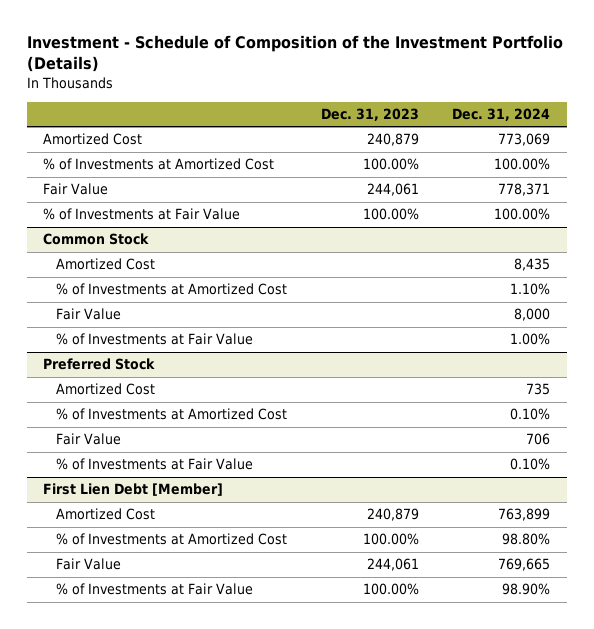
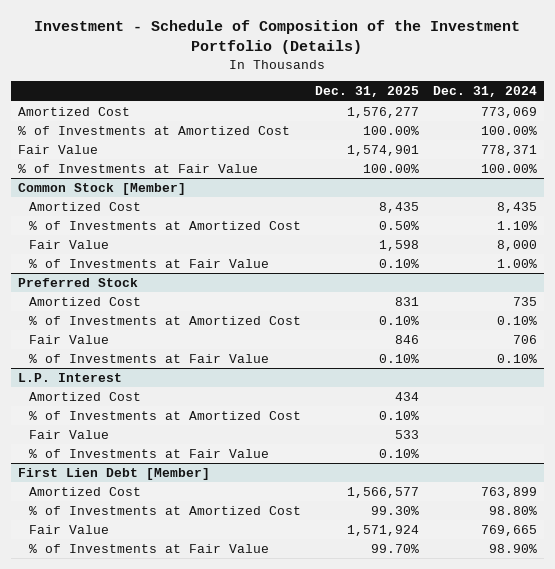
[320,108,419,122] Dec. 31, 2023 -> none
none -> [314,86,419,98] Dec. 31, 2025
[43,233,150,246] Common Stock -> [17,182,186,195] Common Stock [Member]
none -> [17,372,122,382] L.P. Interest
none -> [28,391,141,401] Amortized Cost
none -> [28,410,301,420] % of Investments at Amortized Cost
none -> [28,429,109,439] Fair Value
none -> [28,448,269,458] % of Investments at Fair Value

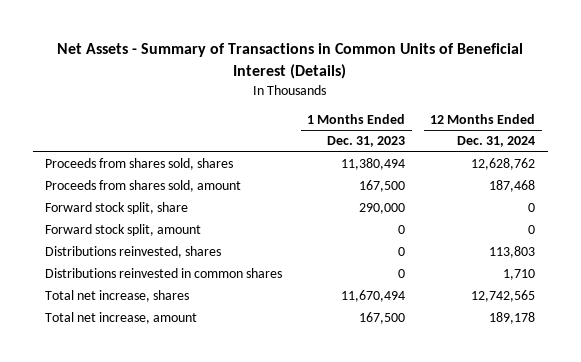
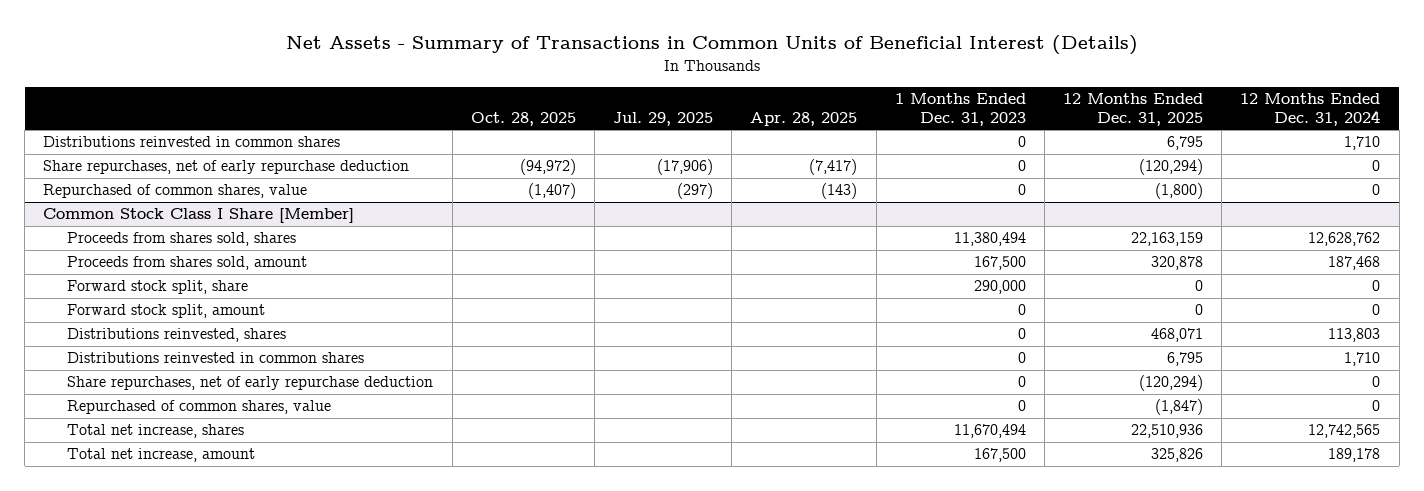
none -> [470,112,576,127] Oct. 28, 2025
none -> [613,112,714,127] Jul. 29, 2025
none -> [750,112,858,127] Apr. 28, 2025
none -> [1063,93,1204,127] 12 Months Ended Dec. 31, 2025
none -> [43,136,341,148] Distributions reinvested in common shares
none -> [43,160,410,175] Share repurchases, net of early repurchase deduction
none -> [43,184,308,199] Repurchased of common shares, value
none -> [43,208,355,224] Common Stock Class I Share [Member]
none -> [67,376,434,391] Share repurchases, net of early repurchase deduction
none -> [67,400,332,415] Repurchased of common shares, value

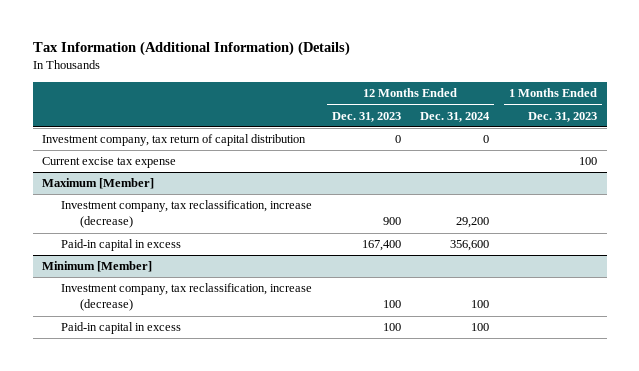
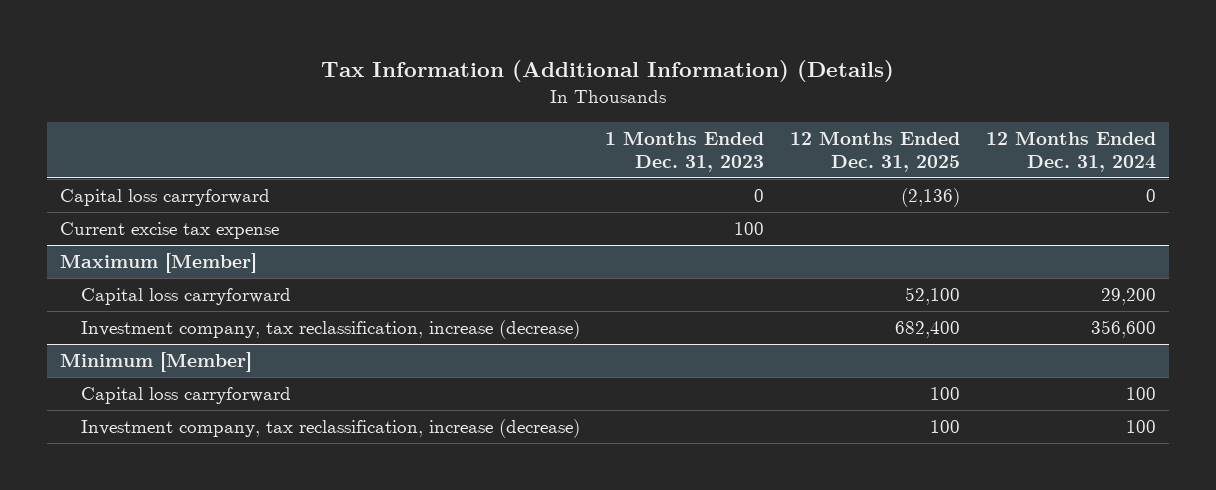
[331,111,401,122] Dec. 31, 2023 -> none
none -> [790,130,961,173] 12 Months Ended Dec. 31, 2025
[42,134,307,147] Investment company, tax return of capital distribution -> none
none -> [60,188,271,206] Capital loss carryforward
[61,239,182,252] Paid-in capital in excess -> none
none -> [80,287,291,305] Capital loss carryforward
[456,217,490,229] 29,200 -> [1090,319,1156,338] 356,600
none -> [80,386,291,404] Capital loss carryforward
[61,322,182,335] Paid-in capital in excess -> none

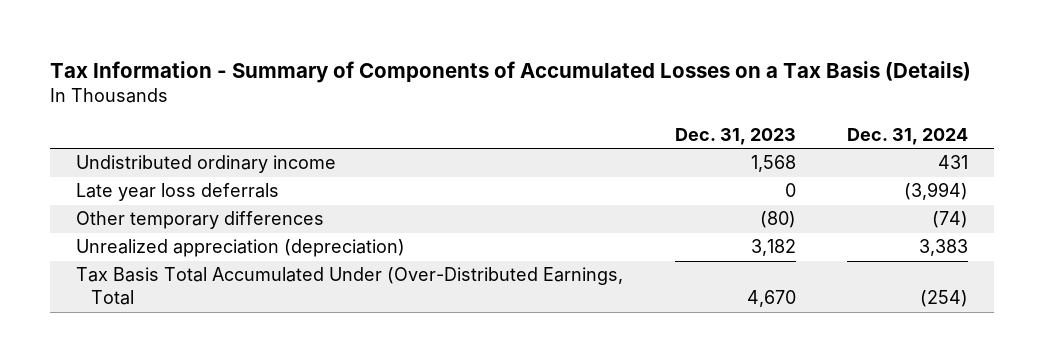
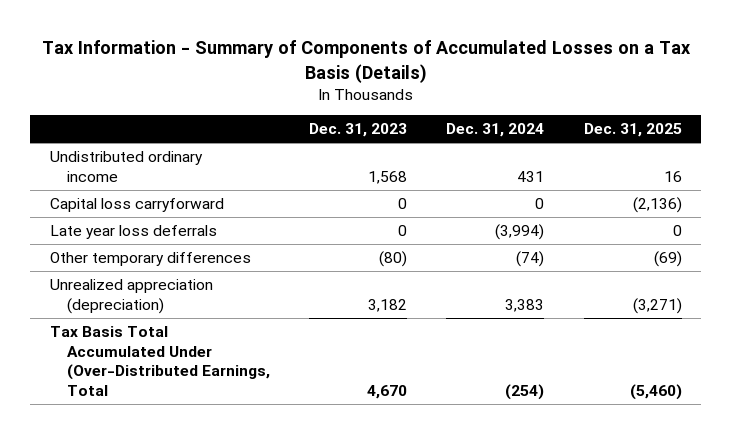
none -> [583,123,682,138] Dec. 31, 2025
none -> [50,198,225,213] Capital loss carryforward

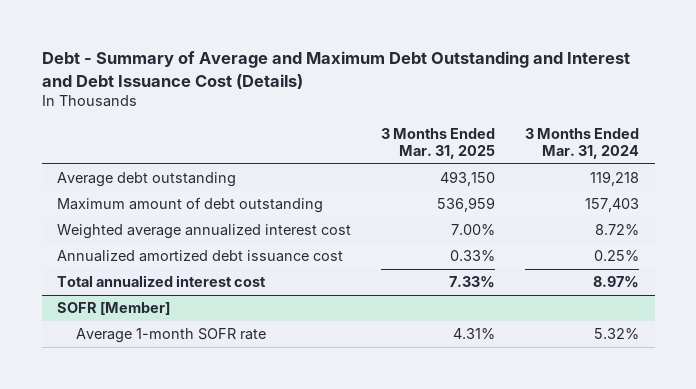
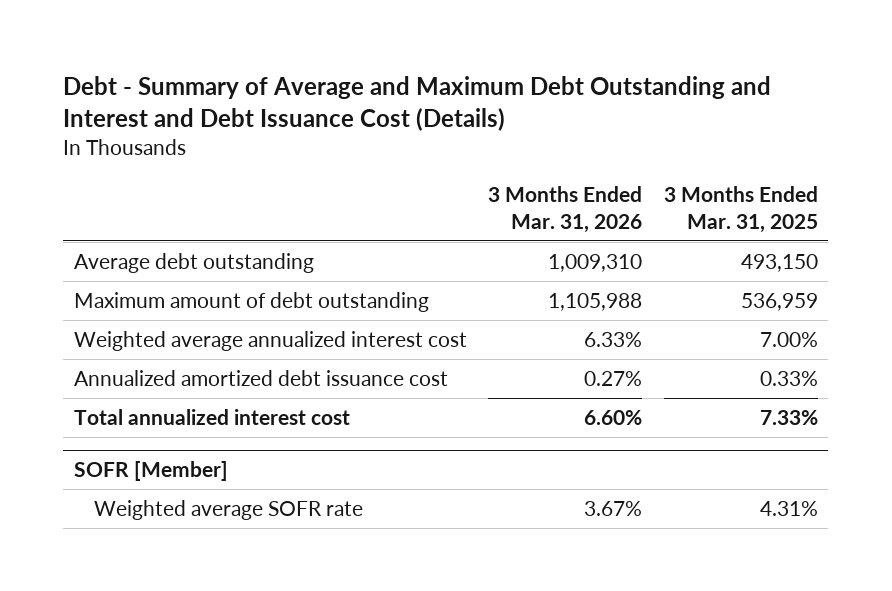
[525,127,640,159] 3 Months Ended Mar. 31, 2024 -> none
none -> [488,186,643,233] 3 Months Ended Mar. 31, 2026
[76,328,267,344] Average 1-month SOFR rate -> [93,499,363,520] Weighted average SOFR rate

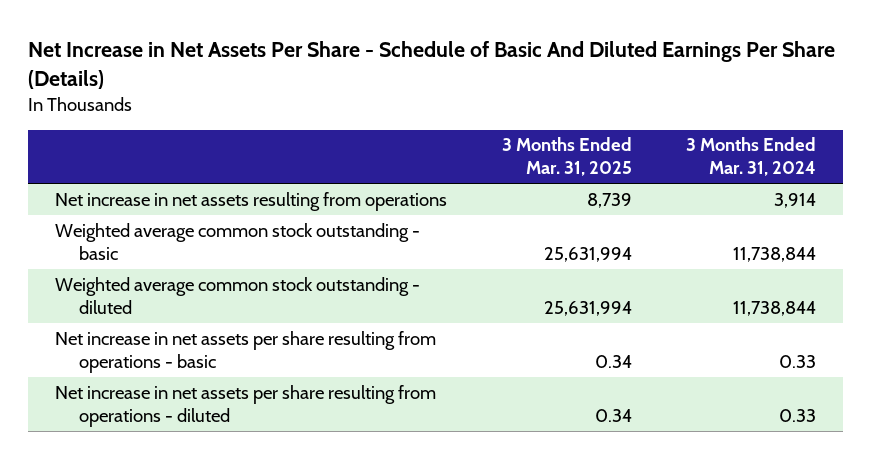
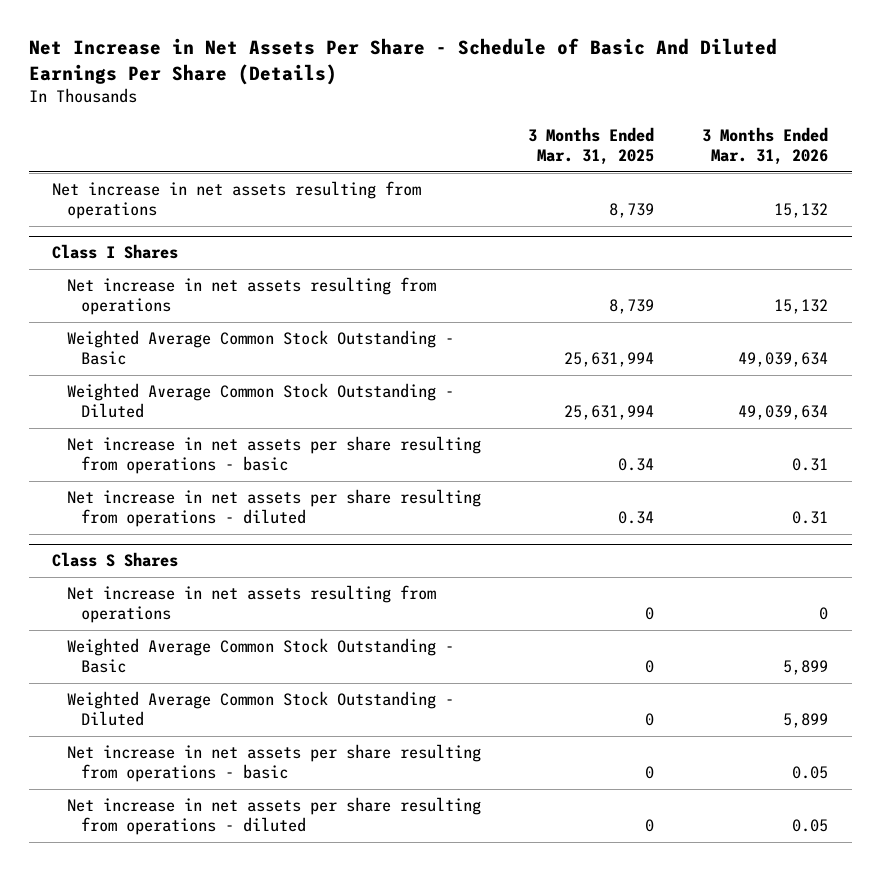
[686,137,817,177] 3 Months Ended Mar. 31, 2024 -> none
none -> [702,126,829,166] 3 Months Ended Mar. 31, 2026
none -> [52,244,179,260] Class I Shares
none -> [66,277,436,316] Net increase in net assets resulting from operations
[55,222,421,260] Weighted average common stock outstanding - basic -> [66,330,454,366] Weighted Average Common Stock Outstanding - Basic
[55,276,421,314] Weighted average common stock outstanding - diluted -> [66,383,454,419] Weighted Average Common Stock Outstanding - Diluted
none -> [52,552,179,568] Class S Shares
none -> [66,585,436,624] Net increase in net assets resulting from operations
none -> [66,638,454,674] Weighted Average Common Stock Outstanding - Basic
none -> [66,691,454,727] Weighted Average Common Stock Outstanding - Diluted
none -> [66,744,481,783] Net increase in net assets per share resulting from operations - basic
none -> [66,797,481,836] Net increase in net assets per share resulting from operations - diluted

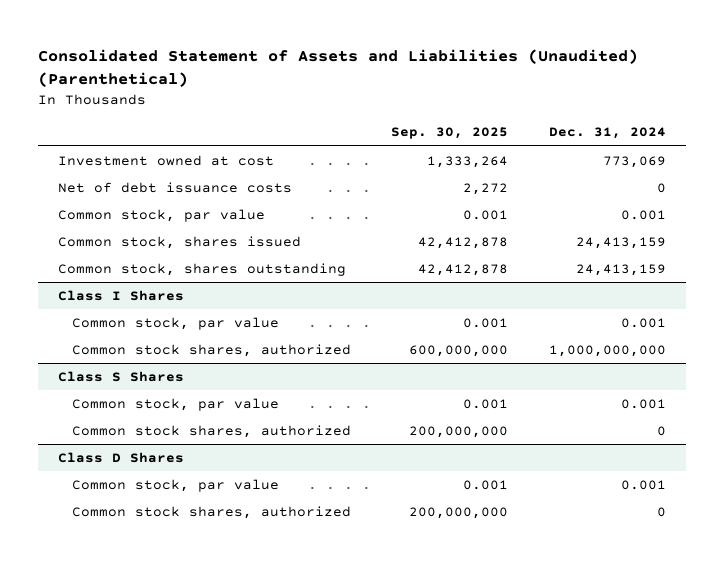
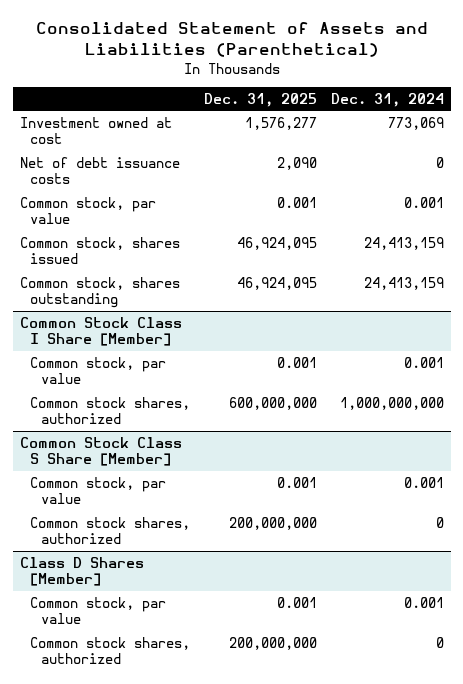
[38,49,639,87] Consolidated Statement of Assets and Liabilities (Unaudited) (Parenthetical) -> [35,21,428,58] Consolidated Statement of Assets and Liabilities (Parenthetical)
[391,127,509,140] Sep. 30, 2025 -> none
none -> [203,93,317,108] Dec. 31, 2025
[58,289,185,301] Class I Shares -> [19,316,182,347] Common Stock Class I Share [Member]
[58,370,185,382] Class S Shares -> [19,436,182,467] Common Stock Class S Share [Member]
[58,451,185,463] Class D Shares -> [19,556,144,587] Class D Shares [Member]

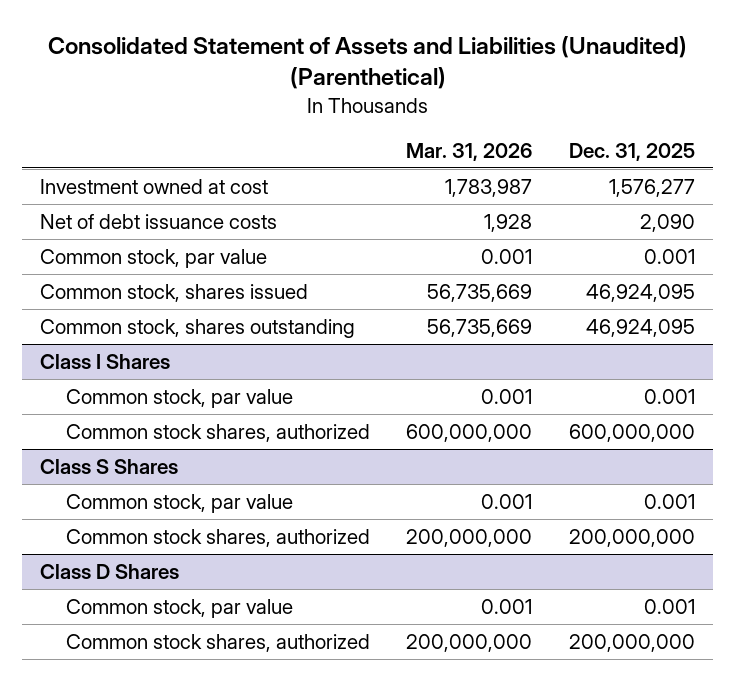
[35,21,428,58] Consolidated Statement of Assets and Liabilities (Parenthetical) -> [47,35,687,90] Consolidated Statement of Assets and Liabilities (Unaudited) (Parenthetical)
[330,93,444,108] Dec. 31, 2024 -> none
none -> [406,142,533,161] Mar. 31, 2026
[19,316,182,347] Common Stock Class I Share [Member] -> [40,353,171,369] Class I Shares
[19,436,182,467] Common Stock Class S Share [Member] -> [40,458,179,474] Class S Shares
[19,556,144,587] Class D Shares [Member] -> [40,563,180,579] Class D Shares

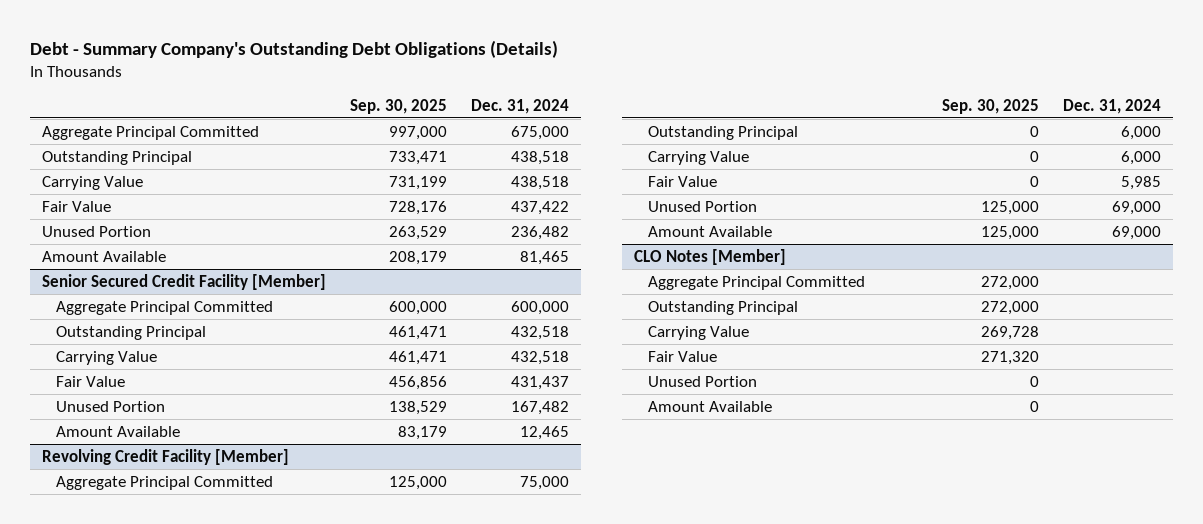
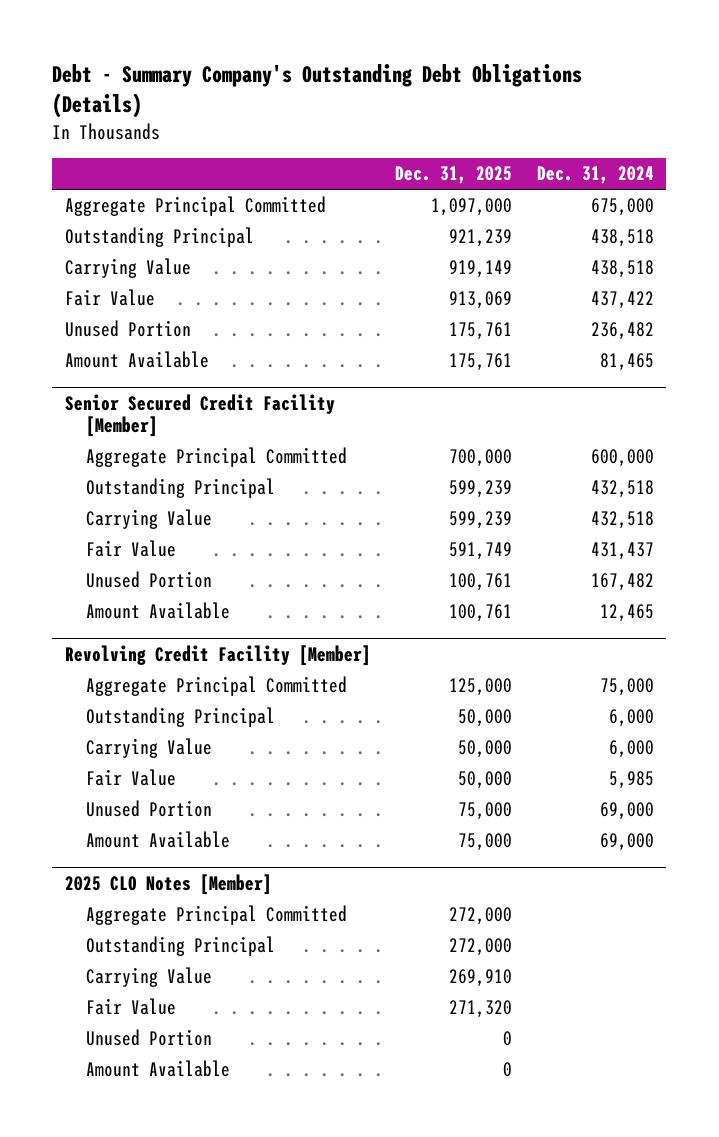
[349,98,447,114] Sep. 30, 2025 -> none
none -> [395,166,513,185] Dec. 31, 2025
[633,248,786,265] CLO Notes [Member] -> [64,873,272,895] 2025 CLO Notes [Member]

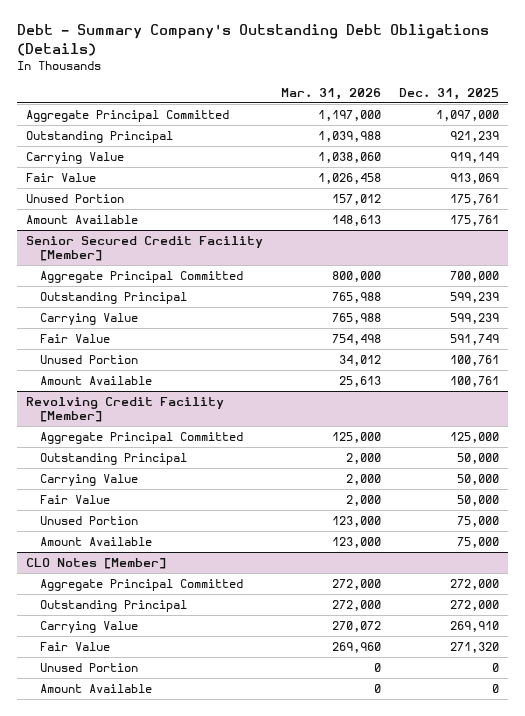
[537,166,655,185] Dec. 31, 2024 -> none
none -> [281,87,382,100] Mar. 31, 2026
[64,873,272,895] 2025 CLO Notes [Member] -> [26,558,167,570] CLO Notes [Member]

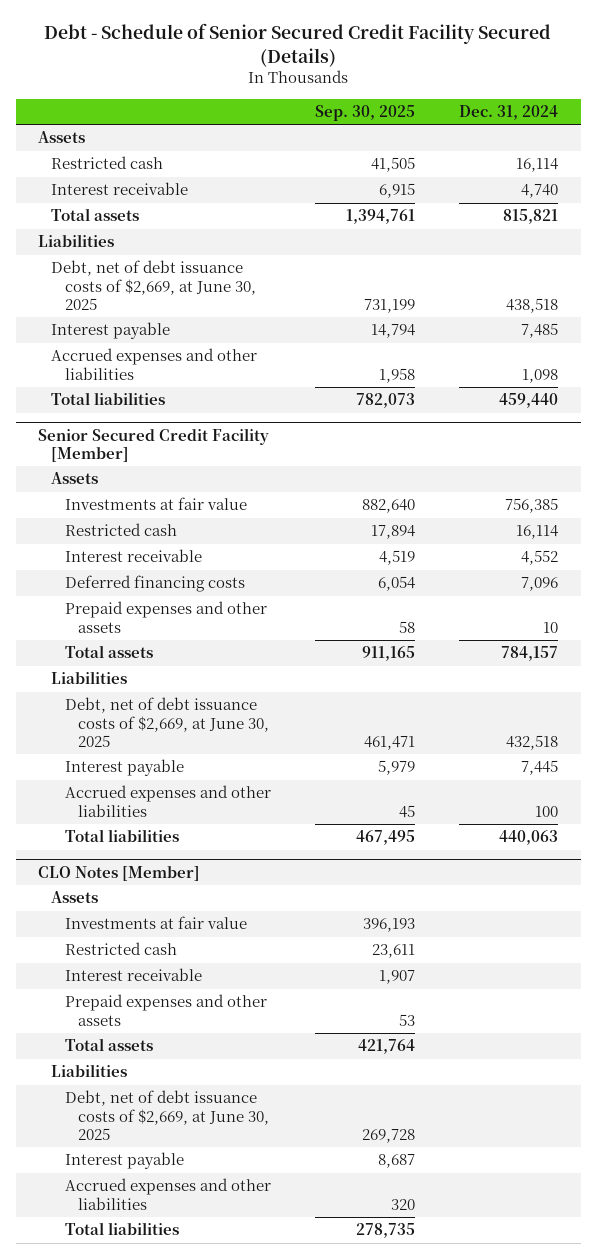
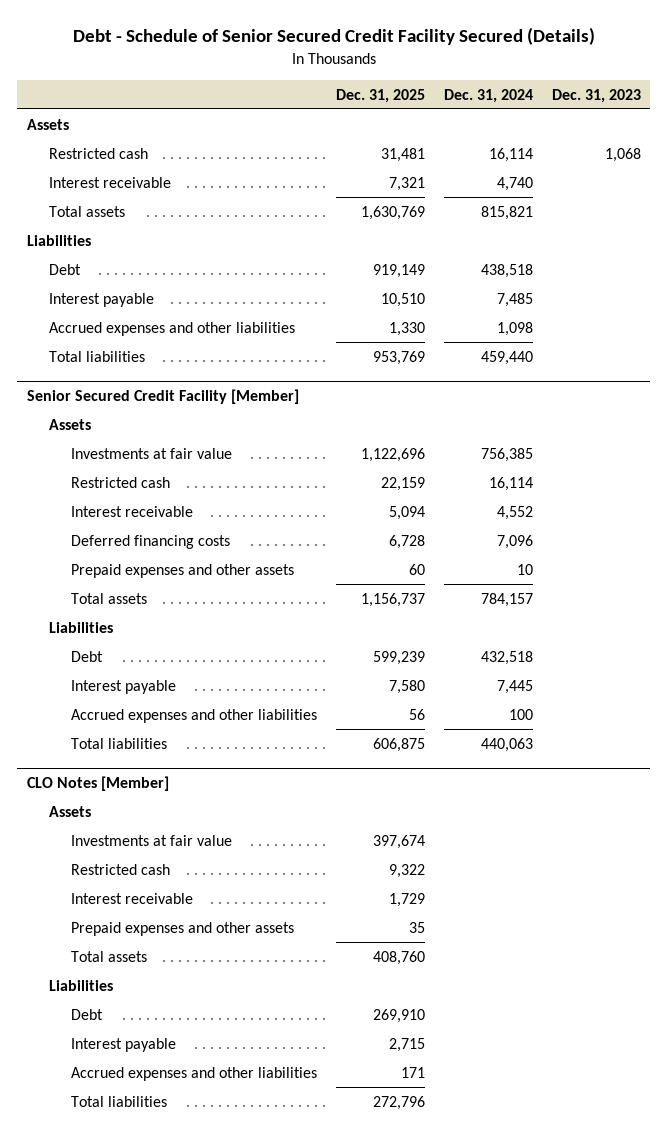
[315,105,416,122] Sep. 30, 2025 -> none
none -> [335,88,425,103] Dec. 31, 2025
none -> [551,88,641,103] Dec. 31, 2023
[51,260,256,310] Debt, net of debt issuance costs of $2,669, at June 30, 2025 -> [48,263,81,275] Debt
[64,697,270,747] Debt, net of debt issuance costs of $2,669, at June 30, 2025 -> [70,650,103,662] Debt
[64,1090,270,1140] Debt, net of debt issuance costs of $2,669, at June 30, 2025 -> [70,1008,103,1020] Debt

